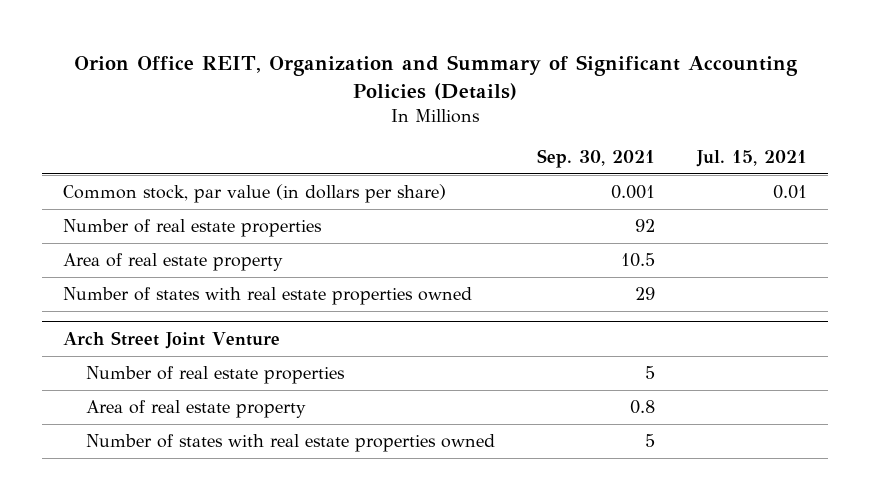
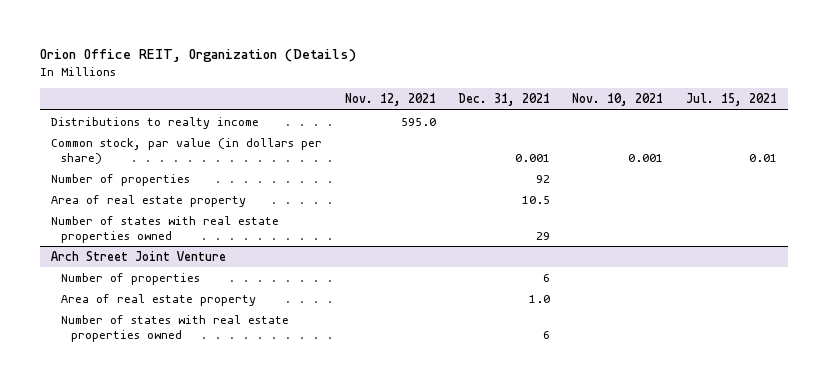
[74,55,799,100] Orion Office REIT, Organization and Summary of Significant Accounting Policies (Details) -> [40,49,357,63] Orion Office REIT, Organization (Details)
[536,148,655,168] Sep. 30, 2021 -> none
none -> [344,93,436,107] Nov. 12, 2021
none -> [457,93,550,107] Dec. 31, 2021
none -> [572,93,664,107] Nov. 10, 2021
none -> [51,116,260,129] Distributions to realty income
[63,219,323,238] Number of real estate properties -> [51,173,191,186] Number of properties
[85,366,345,385] Number of real estate properties -> [61,272,201,285] Number of properties

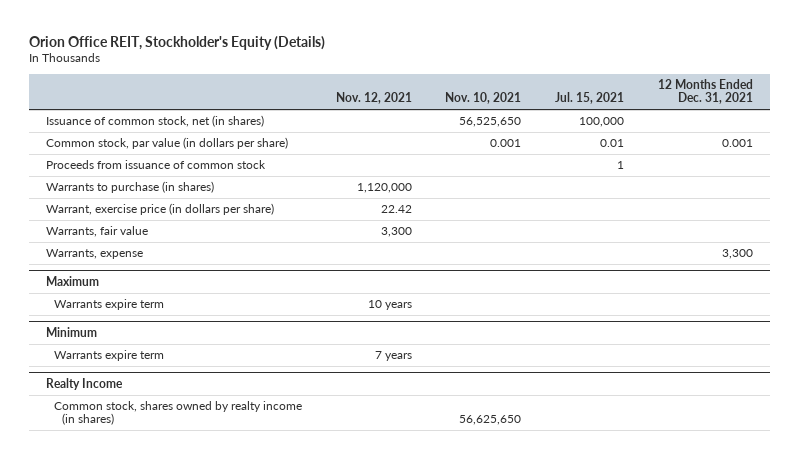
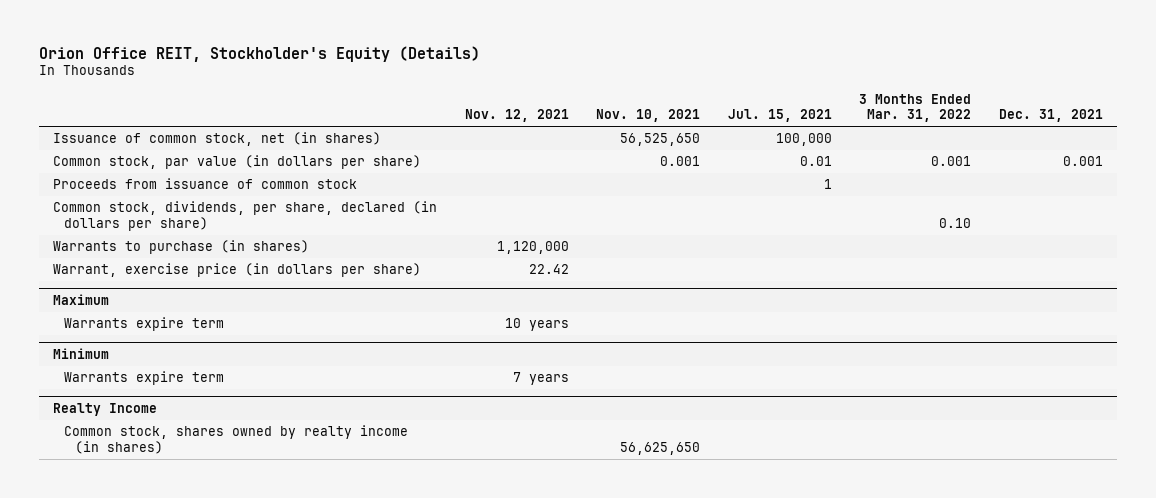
[657,79,753,105] 12 Months Ended Dec. 31, 2021 -> none
none -> [859,94,972,123] 3 Months Ended Mar. 31, 2022
none -> [998,109,1103,123] Dec. 31, 2021
none -> [52,201,437,231] Common stock, dividends, per share, declared (in dollars per share)
[45,226,148,238] Warrants, fair value -> none
[45,249,143,260] Warrants, expense -> none

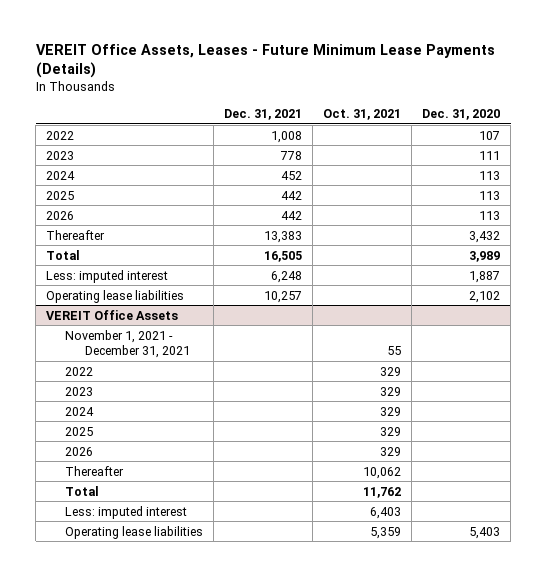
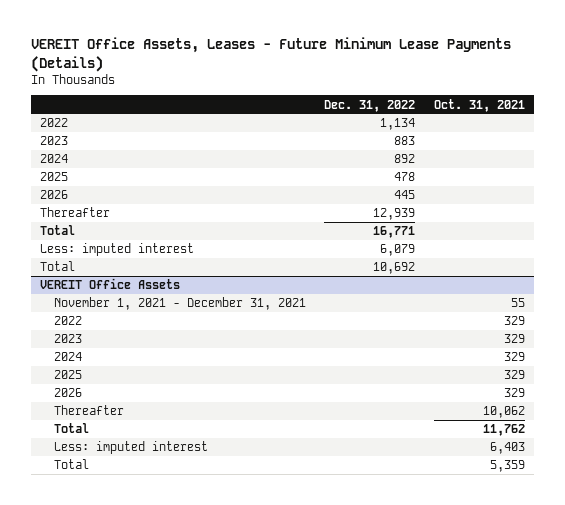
[224,108,303,120] Dec. 31, 2021 -> none
[422,108,501,120] Dec. 31, 2020 -> none
none -> [324,99,416,112] Dec. 31, 2022
[46,289,185,303] Operating lease liabilities -> [40,261,76,272] Total
[65,525,204,539] Operating lease liabilities -> [53,459,89,470] Total

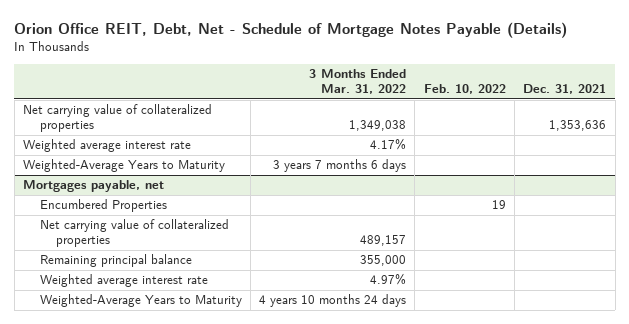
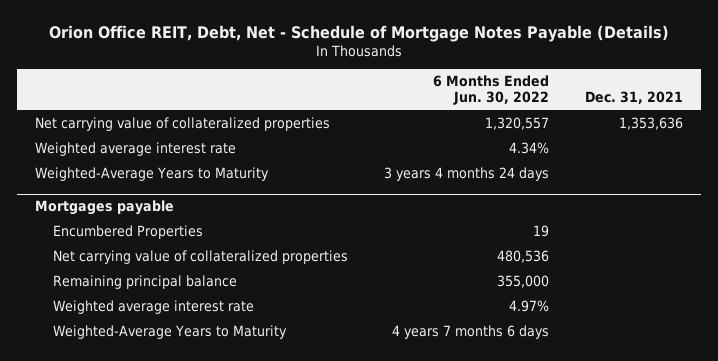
[309,69,407,95] 3 Months Ended Mar. 31, 2022 -> none
[423,84,506,95] Feb. 10, 2022 -> none
none -> [432,75,549,106] 6 Months Ended Jun. 30, 2022
[22,180,164,193] Mortgages payable, net -> [35,200,175,216] Mortgages payable

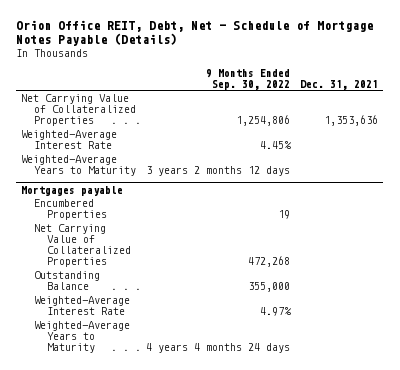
[432,75,549,106] 6 Months Ended Jun. 30, 2022 -> none
none -> [206,68,291,90] 9 Months Ended Sep. 30, 2022
[35,117,331,132] Net carrying value of collateralized properties -> [21,94,136,126] Net Carrying Value of Collateralized Properties
[35,142,237,157] Weighted average interest rate -> [21,130,118,150] Weighted-Average Interest Rate
[52,250,348,265] Net carrying value of collateralized properties -> [33,224,131,267] Net Carrying Value of Collateralized Properties
[52,275,237,290] Remaining principal balance -> [33,271,100,291] Outstanding Balance
[52,300,254,315] Weighted average interest rate -> [33,296,130,316] Weighted-Average Interest Rate

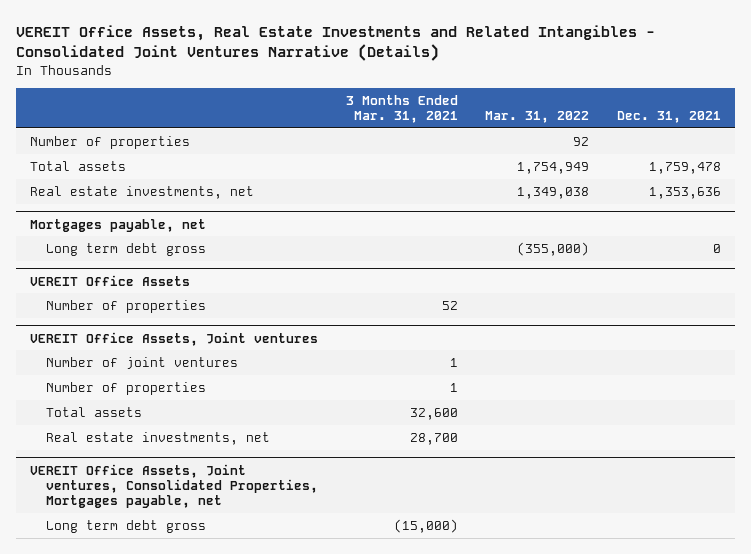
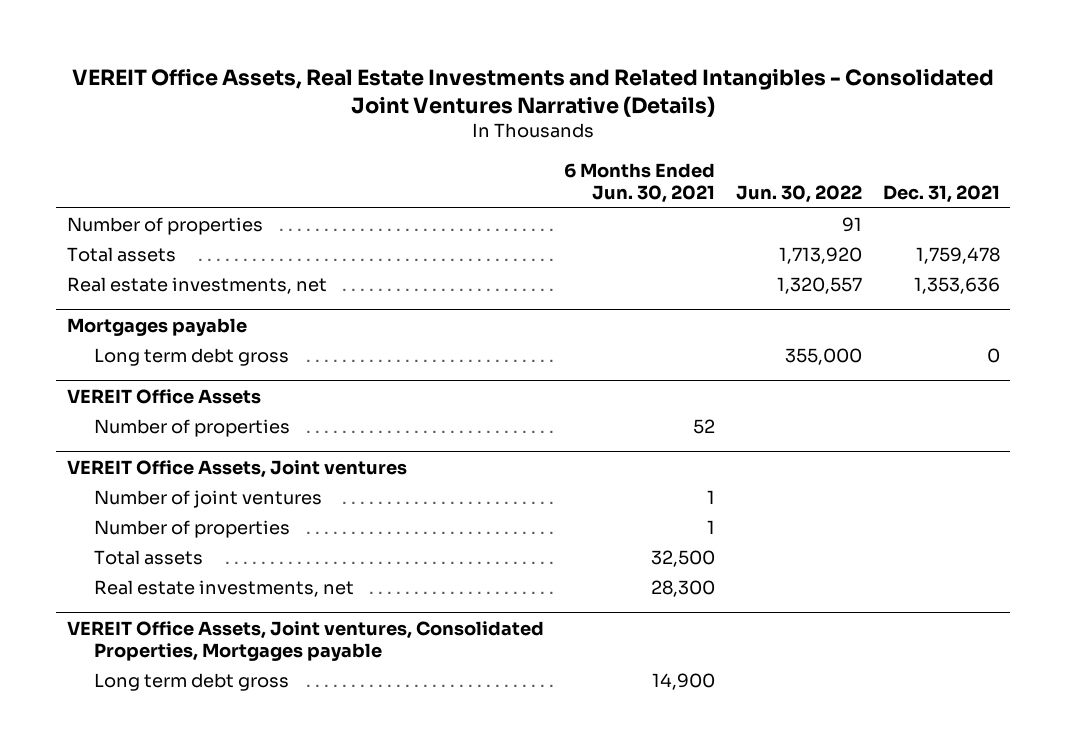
[345,94,458,124] 3 Months Ended Mar. 31, 2021 -> none
[485,111,590,124] Mar. 31, 2022 -> none
none -> [564,163,716,204] 6 Months Ended Jun. 30, 2021
none -> [735,185,862,204] Jun. 30, 2022
[30,218,207,232] Mortgages payable, net -> [66,317,247,336] Mortgages payable
[30,463,318,509] VEREIT Office Assets, Joint ventures, Consolidated Properties, Mortgages payable, net -> [66,620,544,661] VEREIT Office Assets, Joint ventures, Consolidated Properties, Mortgages payable

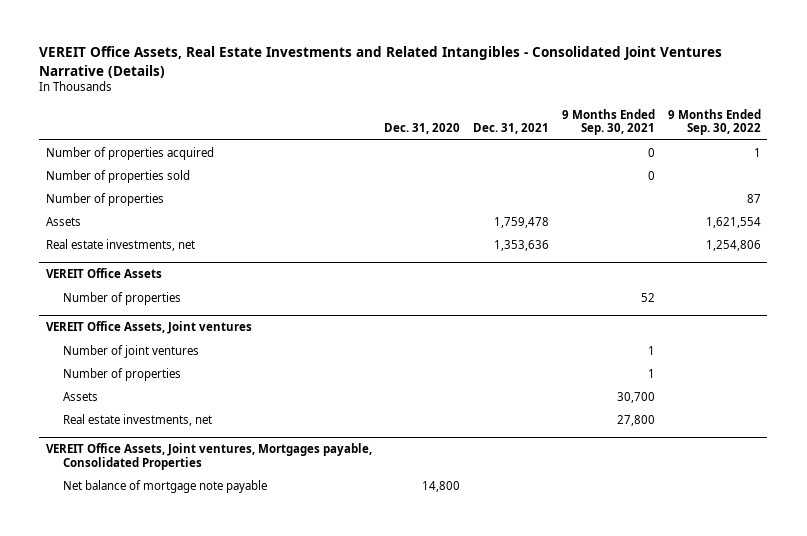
[564,163,716,204] 6 Months Ended Jun. 30, 2021 -> none
[735,185,862,204] Jun. 30, 2022 -> none
none -> [384,123,461,135] Dec. 31, 2020
none -> [562,108,656,136] 9 Months Ended Sep. 30, 2021
none -> [667,108,761,136] 9 Months Ended Sep. 30, 2022
none -> [45,146,214,160] Number of properties acquired
none -> [45,169,190,183] Number of properties sold
[66,246,176,262] Total assets -> [45,216,81,226] Assets
[66,317,247,336] Mortgages payable -> none
[94,347,290,366] Long term debt gross -> none
[94,549,204,565] Total assets -> [62,391,98,401] Assets
[66,620,544,661] VEREIT Office Assets, Joint ventures, Consolidated Properties, Mortgages payable -> [45,443,372,470] VEREIT Office Assets, Joint ventures, Mortgages payable, Consolidated Properties
[94,672,290,691] Long term debt gross -> [62,479,267,493] Net balance of mortgage note payable

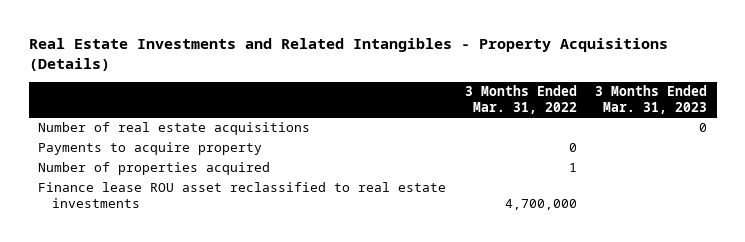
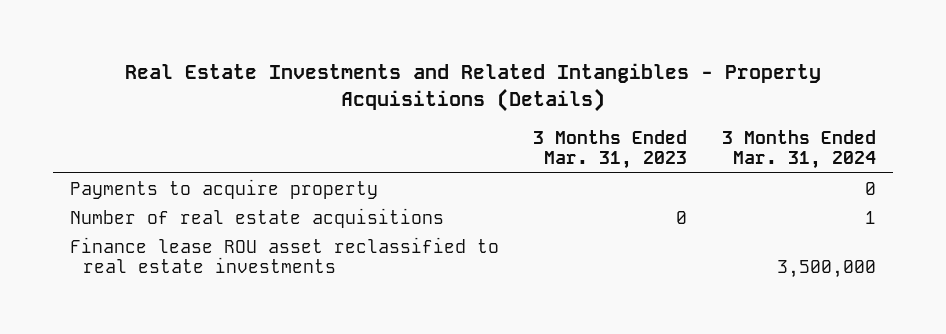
[464,85,577,114] 3 Months Ended Mar. 31, 2022 -> none
none -> [721,130,876,170] 3 Months Ended Mar. 31, 2024
[38,162,271,176] Number of properties acquired -> none
[38,122,311,136] Number of real estate acquisitions -> [69,207,444,228] Number of real estate acquisitions

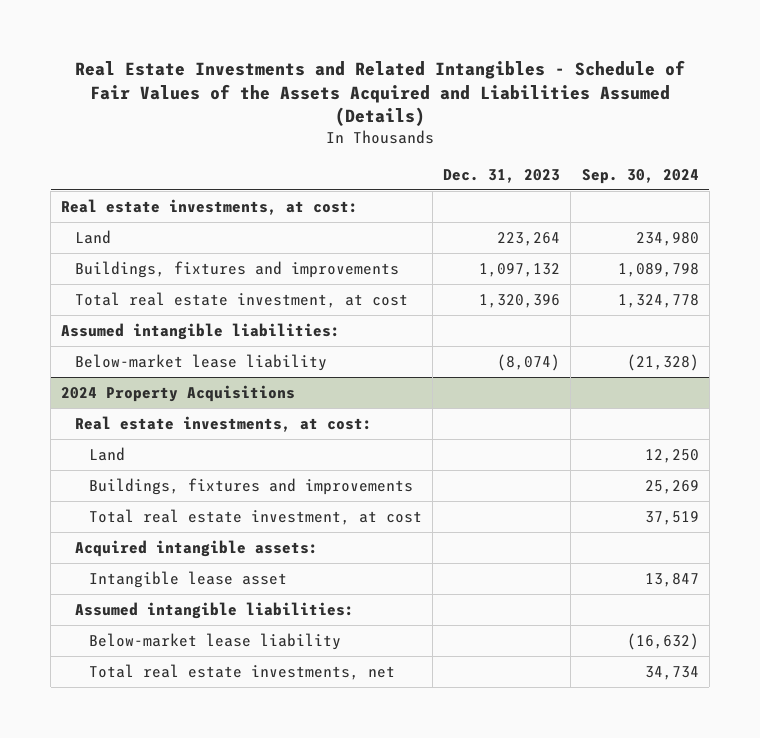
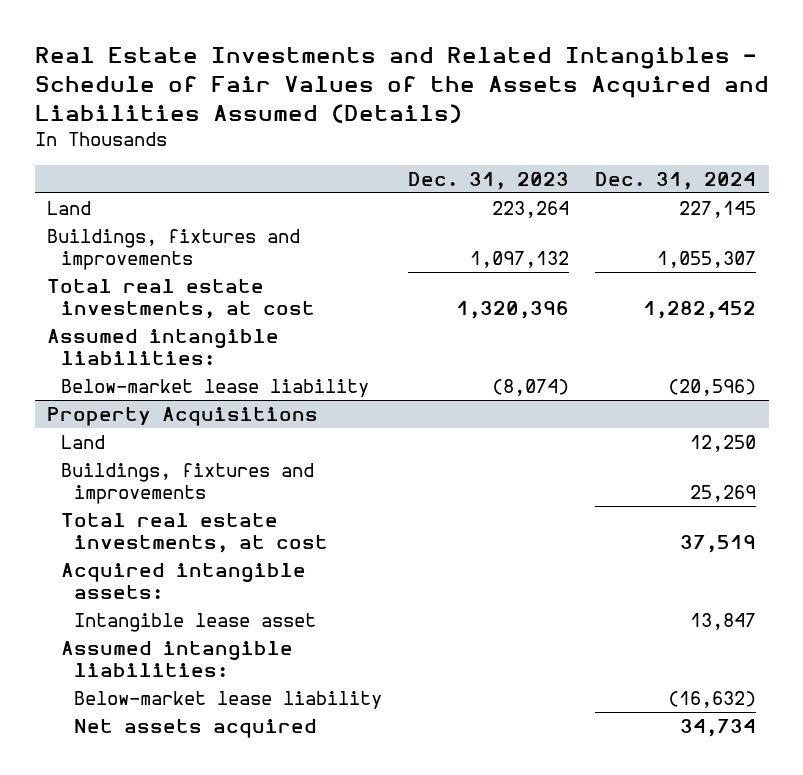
[581,168,699,184] Sep. 30, 2024 -> none
none -> [594,171,756,190] Dec. 31, 2024
[61,199,359,216] Real estate investments, at cost: -> none
[75,292,409,309] Total real estate investment, at cost -> [47,279,315,320] Total real estate investments, at cost
[61,385,296,403] 2024 Property Acquisitions -> none
[75,416,373,433] Real estate investments, at cost: -> none
[88,447,125,462] Land -> none
[88,478,413,496] Buildings, fixtures and improvements -> none
[88,509,422,526] Total real estate investment, at cost -> none
[75,540,319,558] Acquired intangible assets: -> none
[88,571,287,589] Intangible lease asset -> none
[75,602,355,620] Assumed intangible liabilities: -> none
[88,633,341,651] Below-market lease liability -> none
[88,664,395,681] Total real estate investments, net -> none
none -> [47,407,319,427] Property Acquisitions
none -> [60,435,105,450] Land
none -> [60,463,314,505] Buildings, fixtures and improvements
none -> [60,513,328,554] Total real estate investments, at cost
none -> [60,563,306,600] Acquired intangible assets:
none -> [73,613,316,633] Intangible lease asset
none -> [60,641,293,678] Assumed intangible liabilities:
none -> [73,691,382,710] Below-market lease liability
none -> [73,719,317,739] Net assets acquired

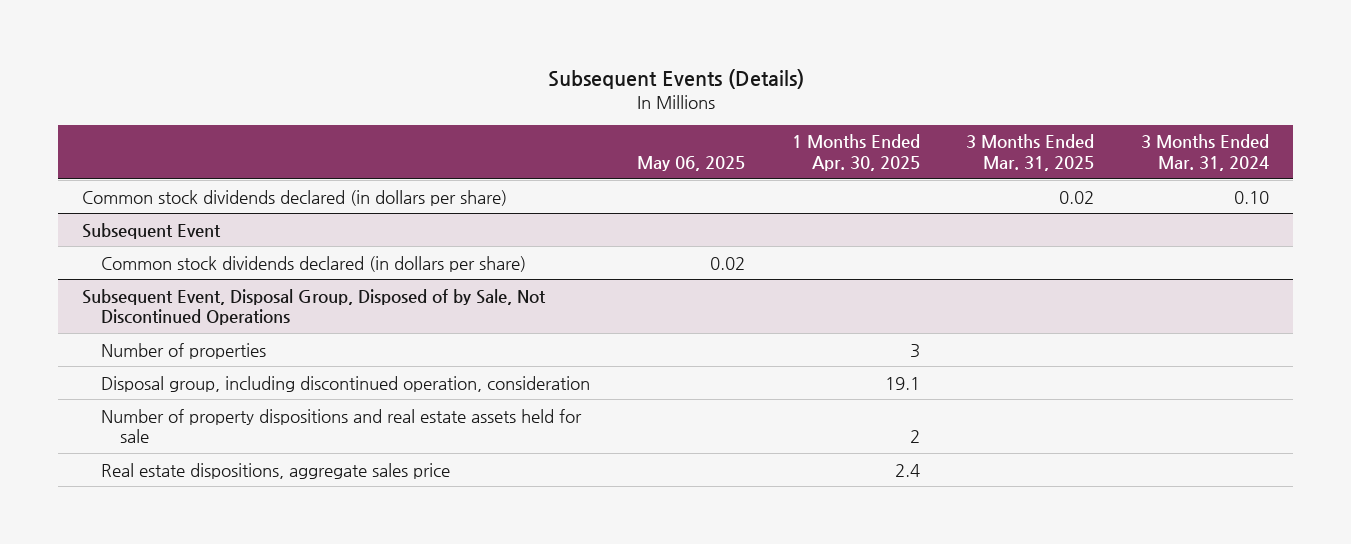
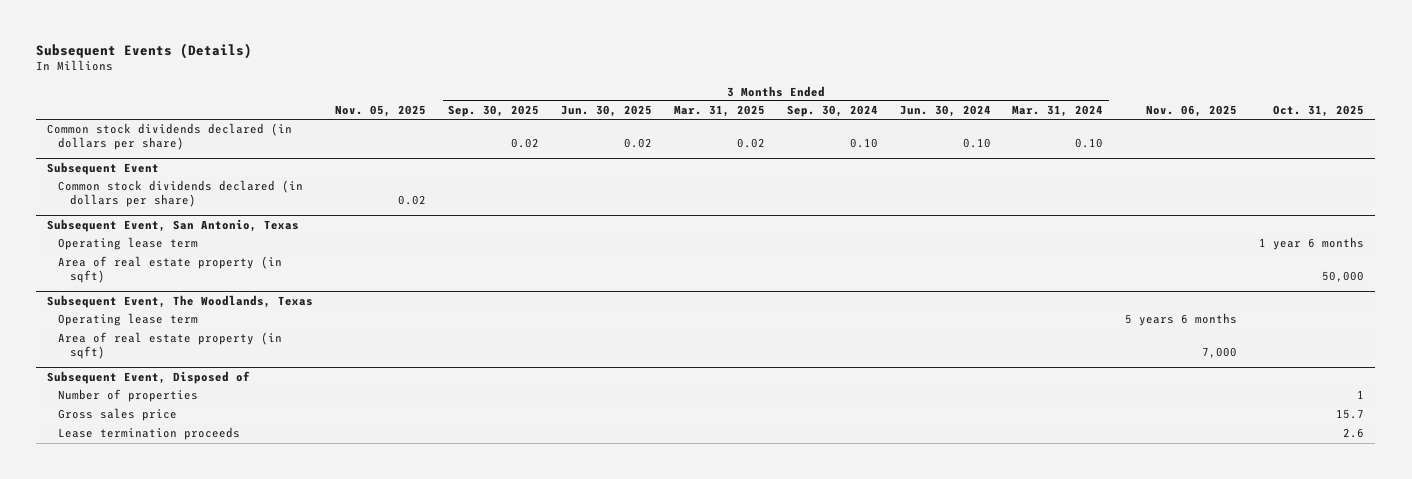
[636,155,745,171] May 06, 2025 -> none
[791,134,920,171] 1 Months Ended Apr. 30, 2025 -> none
none -> [335,105,427,118] Nov. 05, 2025
none -> [448,105,540,118] Sep. 30, 2025
none -> [560,105,652,118] Jun. 30, 2025
none -> [786,105,878,118] Sep. 30, 2024
none -> [899,105,991,118] Jun. 30, 2024
none -> [1146,105,1238,118] Nov. 06, 2025
none -> [1273,105,1365,118] Oct. 31, 2025
none -> [47,219,300,233] Subsequent Event, San Antonio, Texas
none -> [58,237,199,251] Operating lease term
none -> [58,256,283,283] Area of real estate property (in sqft)
none -> [47,295,314,309] Subsequent Event, The Woodlands, Texas
none -> [58,313,199,327] Operating lease term
none -> [58,332,283,359] Area of real estate property (in sqft)
[81,288,546,326] Subsequent Event, Disposal Group, Disposed of by Sale, Not Discontinued Operations -> [47,371,251,385] Subsequent Event, Disposed of
[100,408,582,444] Number of property dispositions and real estate assets held for sale -> none
[100,462,450,479] Real estate dispositions, aggregate sales price -> none
[100,375,590,392] Disposal group, including discontinued operation, consideration -> [58,408,178,422] Gross sales price
none -> [58,427,241,441] Lease termination proceeds

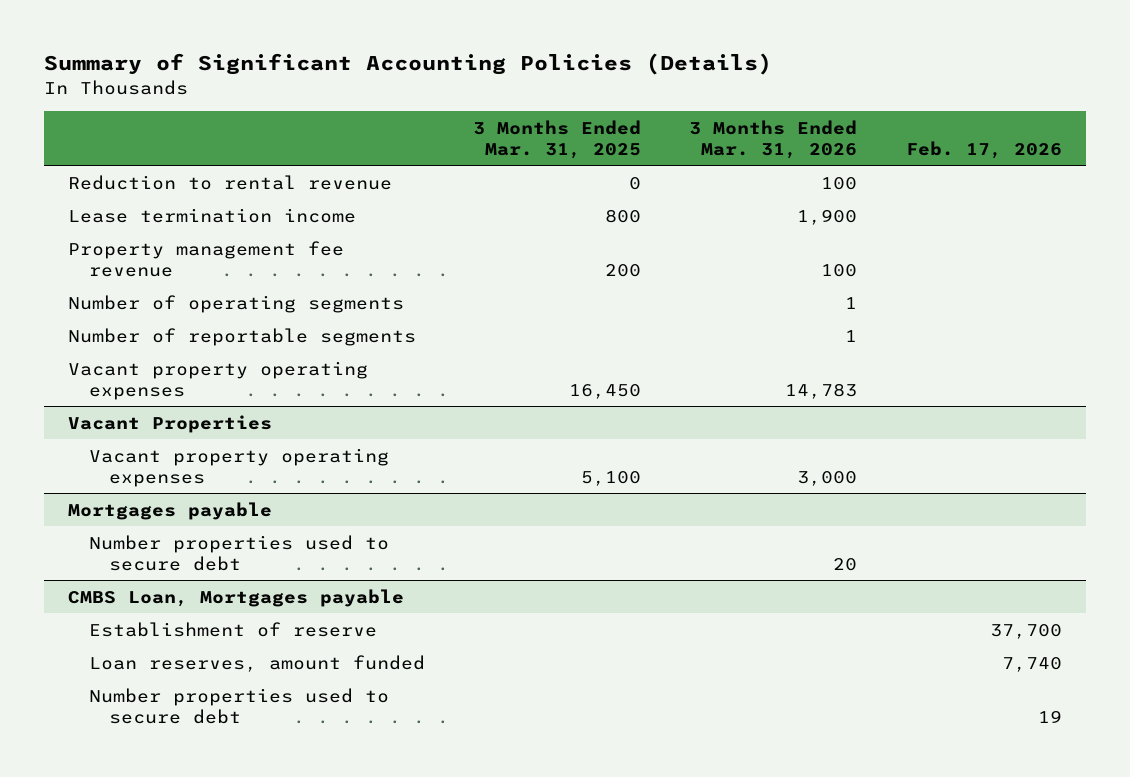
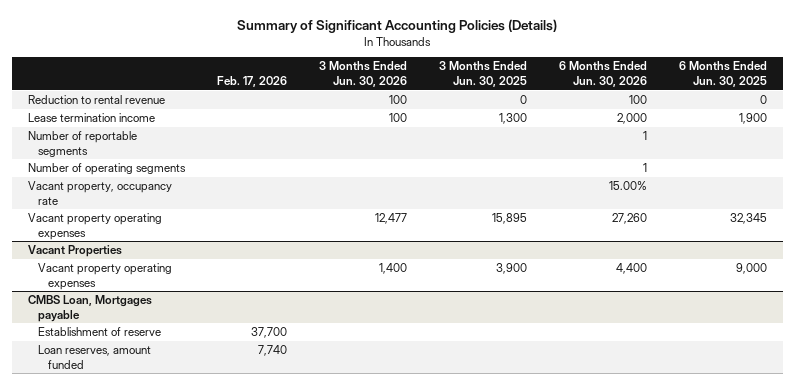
[472,119,641,159] 3 Months Ended Mar. 31, 2025 -> none
[689,119,858,159] 3 Months Ended Mar. 31, 2026 -> none
none -> [319,61,408,88] 3 Months Ended Jun. 30, 2026
none -> [438,61,527,88] 3 Months Ended Jun. 30, 2025
none -> [558,61,647,88] 6 Months Ended Jun. 30, 2026
none -> [678,61,767,88] 6 Months Ended Jun. 30, 2025
[67,240,344,277] Property management fee revenue -> none
[67,294,404,313] Number of operating segments -> [28,163,187,176] Number of operating segments
none -> [28,181,173,205] Vacant property, occupancy rate
[67,501,272,520] Mortgages payable -> none
[88,534,389,571] Number properties used to secure debt -> none
[88,687,389,724] Number properties used to secure debt -> none

